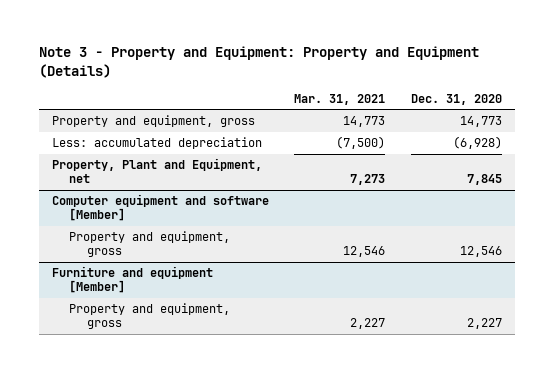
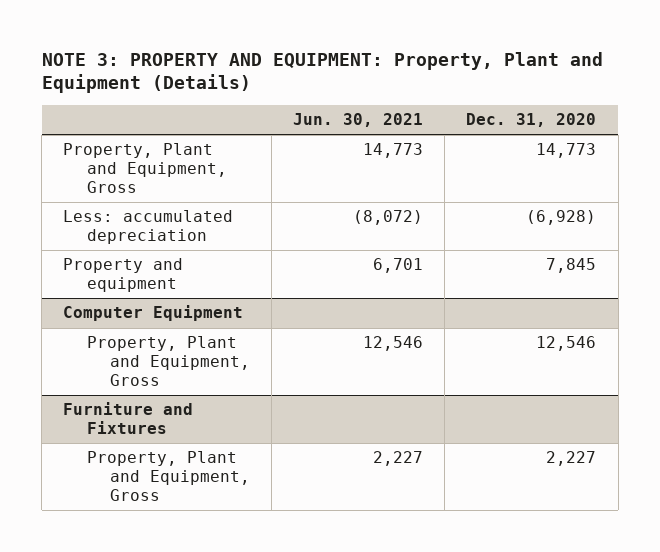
[38,46,479,78] Note 3 - Property and Equipment: Property and Equipment (Details) -> [41,51,603,94] NOTE 3: PROPERTY AND EQUIPMENT: Property, Plant and Equipment (Details)
[294,93,386,105] Mar. 31, 2021 -> none
none -> [292,113,423,128] Jun. 30, 2021
[51,115,255,128] Property and equipment, gross -> [63,143,227,194] Property, Plant and Equipment, Gross
[51,194,269,222] Computer equipment and software [Member] -> none
[51,158,262,184] Property, Plant and Equipment, net -> [63,258,184,293] Property and equipment
none -> [63,305,244,322] Computer Equipment
[69,231,231,258] Property and equipment, gross -> [86,336,250,387] Property, Plant and Equipment, Gross
[51,266,213,294] Furniture and equipment [Member] -> [63,402,194,435] Furniture and Fixtures
[69,303,231,330] Property and equipment, gross -> [86,451,250,502] Property, Plant and Equipment, Gross

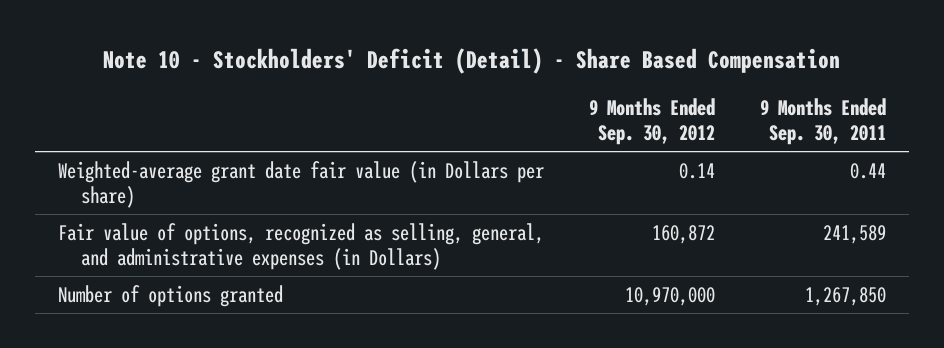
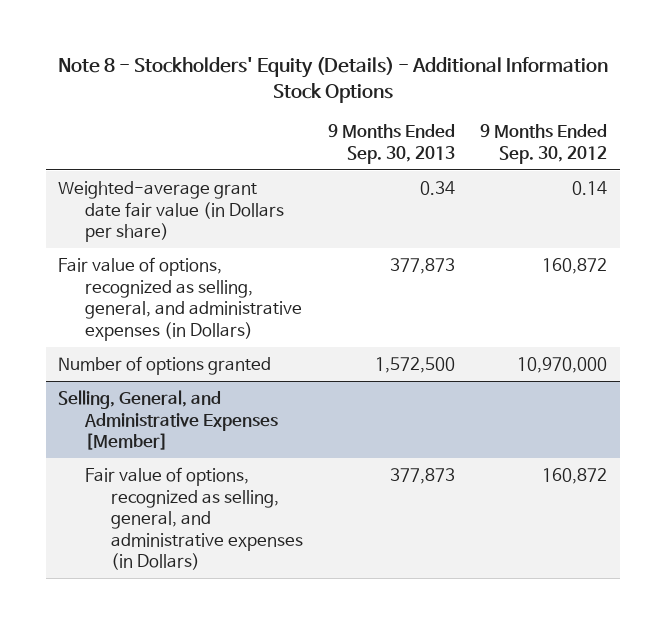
[102,47,840,74] Note 10 - Stockholders' Deficit (Detail) - Share Based Compensation -> [57,56,608,103] Note 8 - Stockholders' Equity (Details) - Additional Information Stock Options
[760,97,887,145] 9 Months Ended Sep. 30, 2011 -> none
none -> [328,124,456,164] 9 Months Ended Sep. 30, 2013
none -> [58,390,278,451] Selling, General, and Administrative Expenses [Member]
none -> [84,467,303,571] Fair value of options, recognized as selling, general, and administrative expenses (in Dollars)

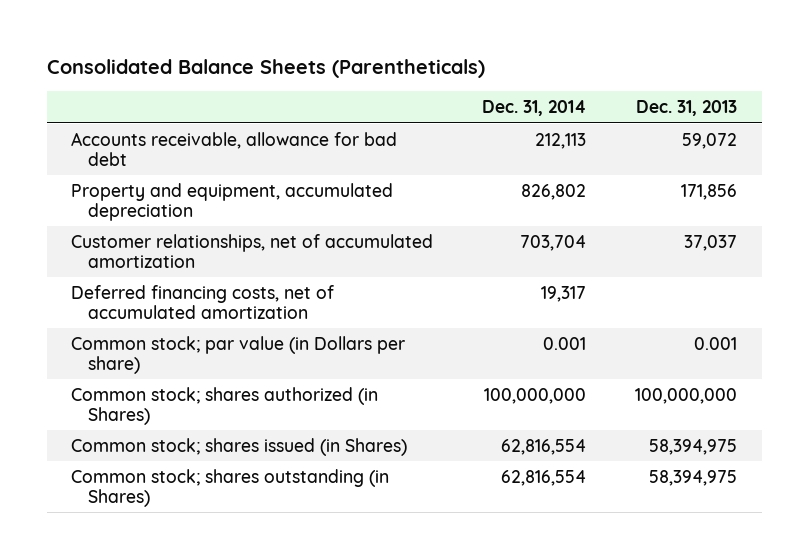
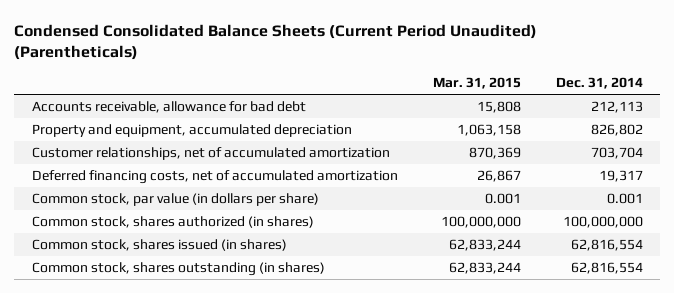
[46,58,485,78] Consolidated Balance Sheets (Parentheticals) -> [14,23,538,61] Condensed Consolidated Balance Sheets (Current Period Unaudited) (Parentheticals)
[636,100,738,117] Dec. 31, 2013 -> none
none -> [432,77,521,90] Mar. 31, 2015
[71,335,406,374] Common stock; par value (in Dollars per share) -> [31,193,319,207] Common stock, par value (in dollars per share)
[71,386,379,425] Common stock; shares authorized (in Shares) -> [31,216,314,229] Common stock, shares authorized (in shares)
[71,437,408,456] Common stock; shares issued (in Shares) -> [31,239,287,252] Common stock, shares issued (in shares)
[71,468,390,507] Common stock; shares outstanding (in Shares) -> [31,262,325,277] Common stock, shares outstanding (in shares)

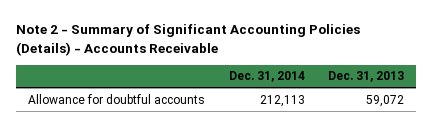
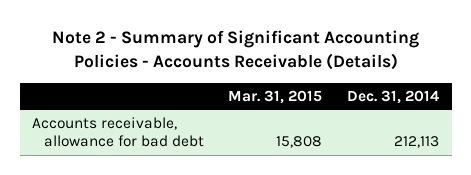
[15,24,360,56] Note 2 - Summary of Significant Accounting Policies (Details) - Accounts Receivable -> [51,30,419,71] Note 2 - Summary of Significant Accounting Policies - Accounts Receivable (Details)
[328,71,405,83] Dec. 31, 2013 -> none
none -> [228,89,323,104] Mar. 31, 2015
[27,93,205,104] Allowance for doubtful accounts -> [32,117,204,148] Accounts receivable, allowance for bad debt

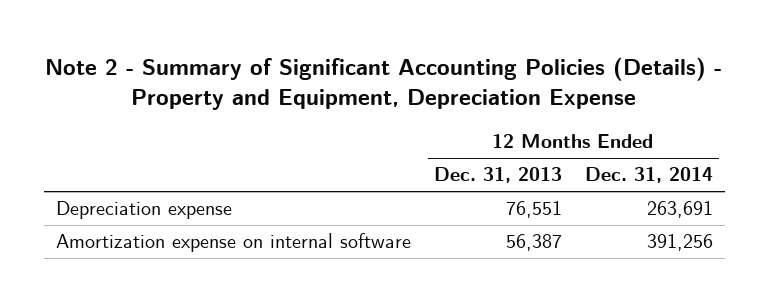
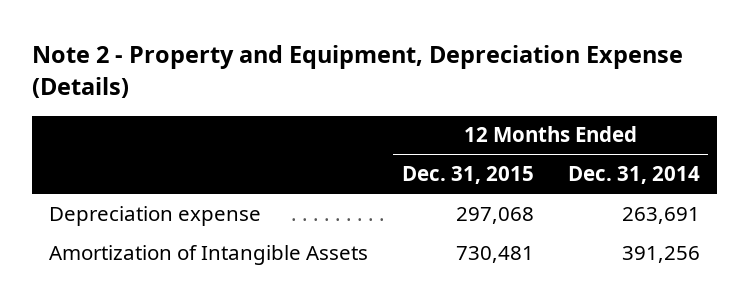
[45,56,723,111] Note 2 - Summary of Significant Accounting Policies (Details) - Property and Equipment, Depreciation Expense -> [31,45,683,99] Note 2 - Property and Equipment, Depreciation Expense (Details)
[433,167,562,184] Dec. 31, 2013 -> none
none -> [401,166,534,185] Dec. 31, 2015
[55,233,411,253] Amortization expense on internal software -> [48,244,368,265] Amortization of Intangible Assets

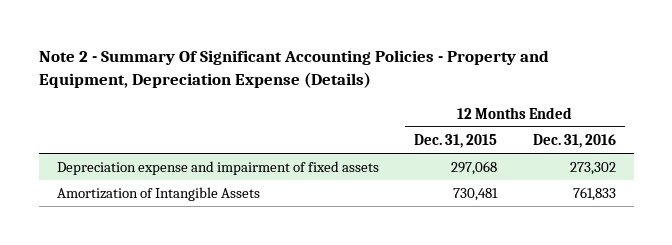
[31,45,683,99] Note 2 - Property and Equipment, Depreciation Expense (Details) -> [38,50,549,89] Note 2 - Summary Of Significant Accounting Policies - Property and Equipment, Depreciation Expense (Details)
[567,166,700,185] Dec. 31, 2014 -> none
none -> [532,134,616,149] Dec. 31, 2016
[48,205,261,226] Depreciation expense -> [56,161,379,176] Depreciation expense and impairment of fixed assets

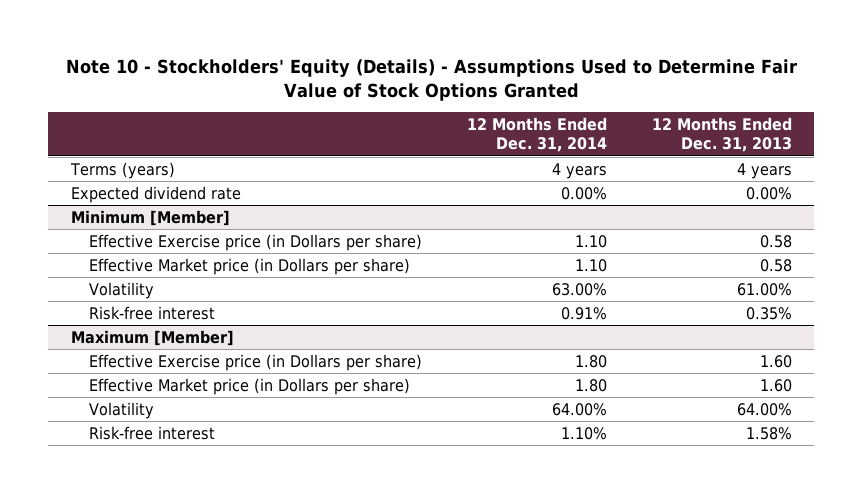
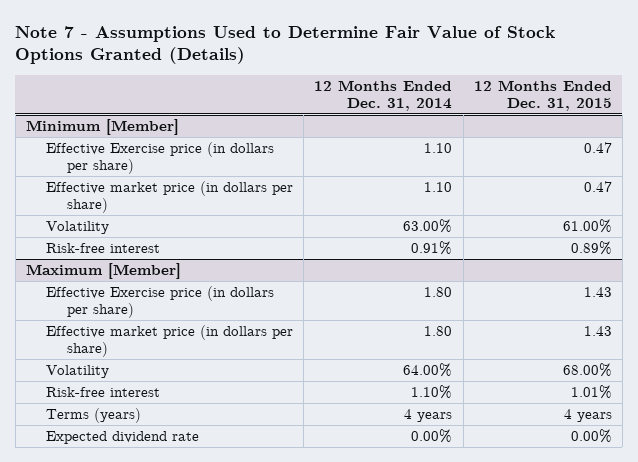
[66,58,798,101] Note 10 - Stockholders' Equity (Details) - Assumptions Used to Determine Fair Value of Stock Options Granted -> [15,25,556,65] Note 7 - Assumptions Used to Determine Fair Value of Stock Options Granted (Details)
[651,117,792,153] 12 Months Ended Dec. 31, 2013 -> none
none -> [473,79,612,112] 12 Months Ended Dec. 31, 2015
[69,161,175,179] Terms (years) -> none
[70,185,241,203] Expected dividend rate -> none
[88,233,422,251] Effective Exercise price (in Dollars per share) -> [46,141,275,175] Effective Exercise price (in dollars per share)
[88,257,410,275] Effective Market price (in Dollars per share) -> [46,180,294,214] Effective market price (in dollars per share)
[88,353,422,371] Effective Exercise price (in Dollars per share) -> [46,285,275,319] Effective Exercise price (in dollars per share)
[88,377,410,395] Effective Market price (in Dollars per share) -> [46,324,294,358] Effective market price (in dollars per share)
none -> [46,407,142,423] Terms (years)
none -> [46,430,200,444] Expected dividend rate

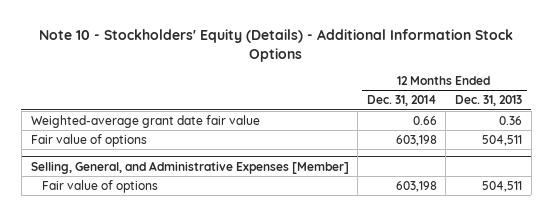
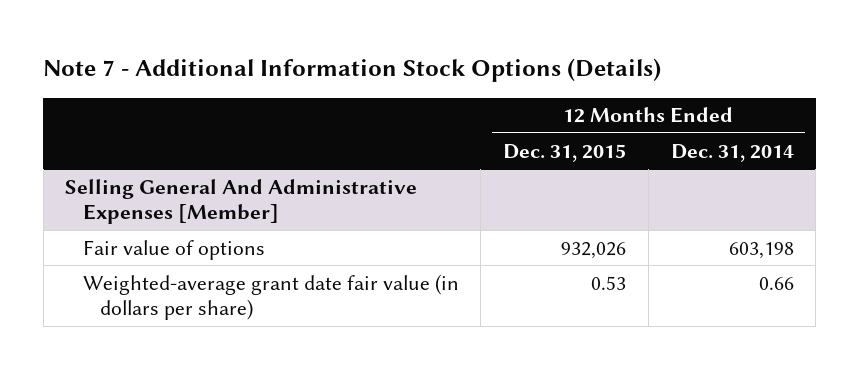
[39,29,514,63] Note 10 - Stockholders' Equity (Details) - Additional Information Stock Options -> [43,58,662,83] Note 7 - Additional Information Stock Options (Details)
[454,95,522,107] Dec. 31, 2013 -> none
none -> [503,143,627,162] Dec. 31, 2015
[30,114,260,128] Weighted-average grant date fair value -> none
[30,133,147,147] Fair value of options -> none
[30,160,349,174] Selling, General, and Administrative Expenses [Member] -> [65,178,418,224] Selling General And Administrative Expenses [Member]
none -> [82,273,459,320] Weighted-average grant date fair value (in dollars per share)

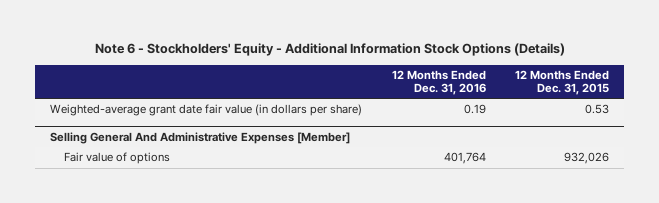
[43,58,662,83] Note 7 - Additional Information Stock Options (Details) -> [94,43,565,57] Note 6 - Stockholders' Equity - Additional Information Stock Options (Details)
[670,143,794,162] Dec. 31, 2014 -> none
none -> [391,69,486,96] 12 Months Ended Dec. 31, 2016
none -> [50,104,363,117] Weighted-average grant date fair value (in dollars per share)
[82,273,459,320] Weighted-average grant date fair value (in dollars per share) -> none

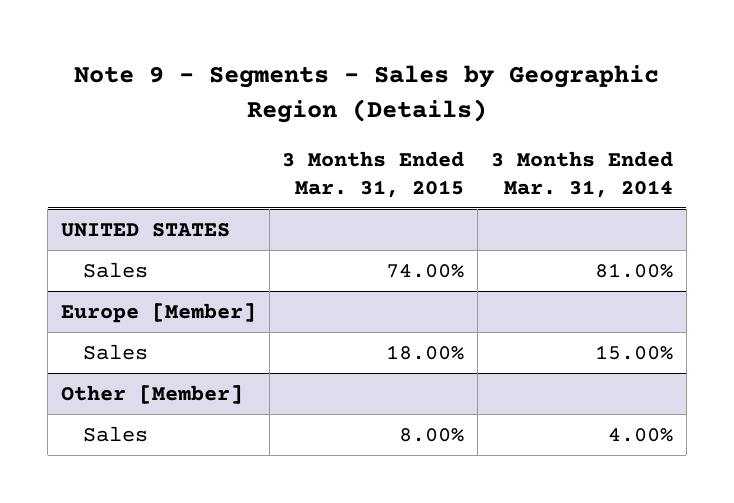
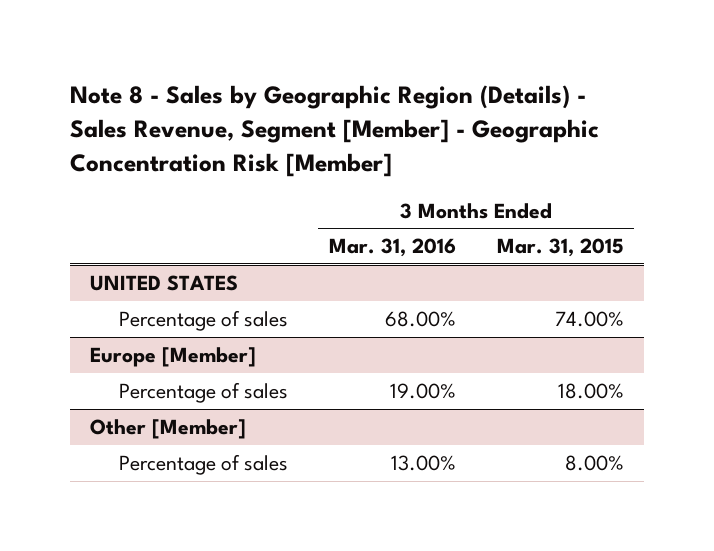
[73,65,659,123] Note 9 - Segments - Sales by Geographic Region (Details) -> [69,85,599,177] Note 8 - Sales by Geographic Region (Details) - Sales Revenue, Segment [Member] - Geographic Concentration Risk [Member]
[490,150,673,198] 3 Months Ended Mar. 31, 2014 -> none
none -> [328,238,456,258] Mar. 31, 2016
[82,261,148,278] Sales -> [118,309,288,331] Percentage of sales
[82,343,148,360] Sales -> [118,381,288,403] Percentage of sales
[82,425,148,442] Sales -> [118,453,288,475] Percentage of sales

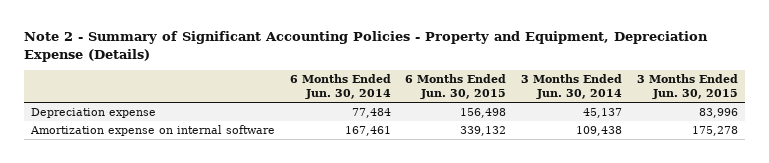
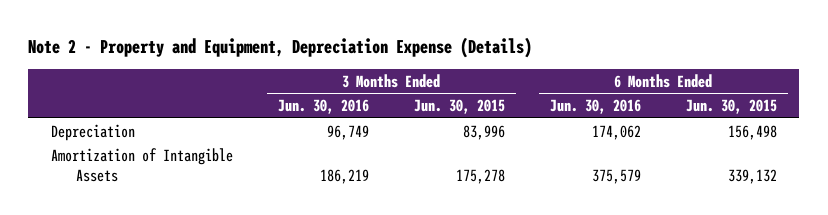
[23,31,708,62] Note 2 - Summary of Significant Accounting Policies - Property and Equipment, Depreciation Expense (Details) -> [28,37,533,59] Note 2 - Property and Equipment, Depreciation Expense (Details)
[289,74,391,100] 6 Months Ended Jun. 30, 2014 -> none
[521,74,623,100] 3 Months Ended Jun. 30, 2014 -> none
none -> [277,99,369,115] Jun. 30, 2016
none -> [549,99,641,115] Jun. 30, 2016
[31,108,157,119] Depreciation expense -> [50,123,135,141] Depreciation
[30,125,276,137] Amortization expense on internal software -> [50,147,233,182] Amortization of Intangible Assets

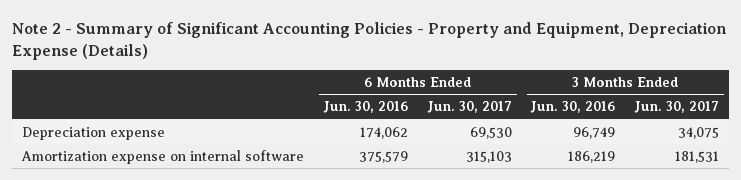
[28,37,533,59] Note 2 - Property and Equipment, Depreciation Expense (Details) -> [12,22,728,61] Note 2 - Summary of Significant Accounting Policies - Property and Equipment, Depreciation Expense (Details)
[413,99,505,115] Jun. 30, 2015 -> none
[685,99,777,115] Jun. 30, 2015 -> none
none -> [426,101,512,114] Jun. 30, 2017
none -> [634,101,720,114] Jun. 30, 2017
[50,123,135,141] Depreciation -> [22,126,166,140] Depreciation expense
[50,147,233,182] Amortization of Intangible Assets -> [21,149,305,164] Amortization expense on internal software

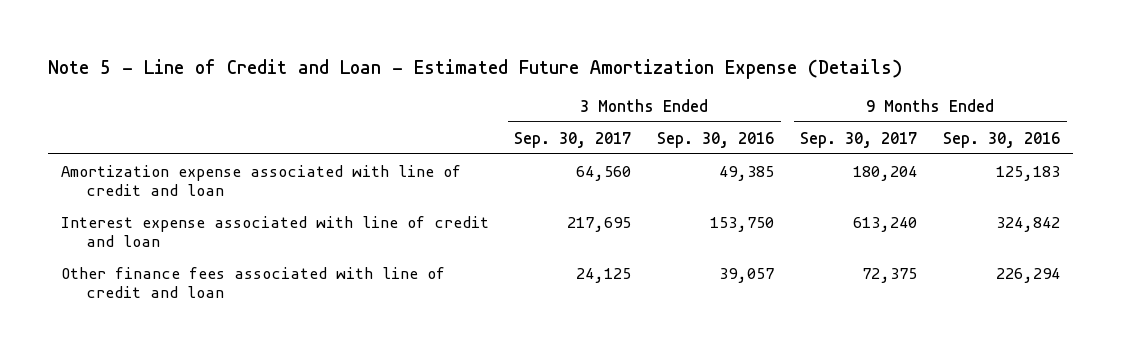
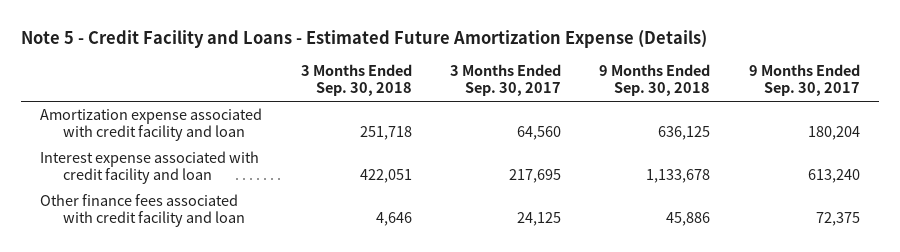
[47,58,902,79] Note 5 - Line of Credit and Loan - Estimated Future Amortization Expense (Details) -> [20,29,707,48] Note 5 - Credit Facility and Loans - Estimated Future Amortization Expense (Details)
[657,131,775,148] Sep. 30, 2016 -> none
[943,131,1061,148] Sep. 30, 2016 -> none
none -> [300,64,412,97] 3 Months Ended Sep. 30, 2018
none -> [599,64,711,97] 9 Months Ended Sep. 30, 2018
[60,164,461,197] Amortization expense associated with line of credit and loan -> [40,108,263,142] Amortization expense associated with credit facility and loan
[60,215,489,248] Interest expense associated with line of credit and loan -> [40,151,260,185] Interest expense associated with credit facility and loan
[60,266,445,299] Other finance fees associated with line of credit and loan -> [40,194,245,228] Other finance fees associated with credit facility and loan

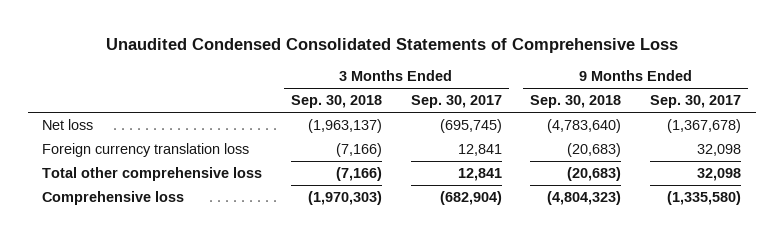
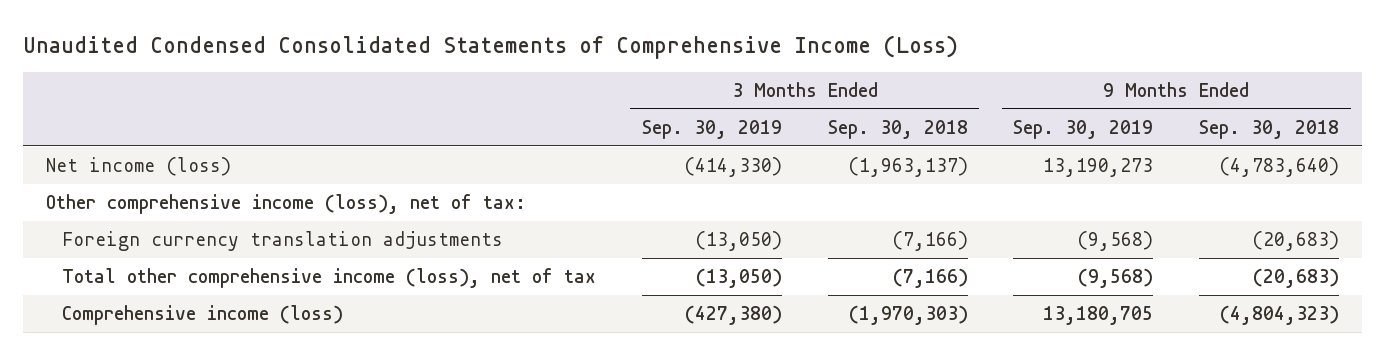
[105,38,678,54] Unaudited Condensed Consolidated Statements of Comprehensive Loss -> [23,35,959,60] Unaudited Condensed Consolidated Statements of Comprehensive Income (Loss)
[410,95,502,109] Sep. 30, 2017 -> none
[650,95,742,109] Sep. 30, 2017 -> none
none -> [641,119,782,139] Sep. 30, 2019
none -> [1013,119,1154,139] Sep. 30, 2019
[42,118,94,130] Net loss -> [46,156,232,176] Net income (loss)
none -> [46,193,527,214] Other comprehensive income (loss), net of tax:
[42,142,250,157] Foreign currency translation loss -> [61,230,503,251] Foreign currency translation adjustments
[42,166,263,181] Total other comprehensive loss -> [61,267,596,288] Total other comprehensive income (loss), net of tax
[42,190,185,205] Comprehensive loss -> [61,304,343,325] Comprehensive income (loss)

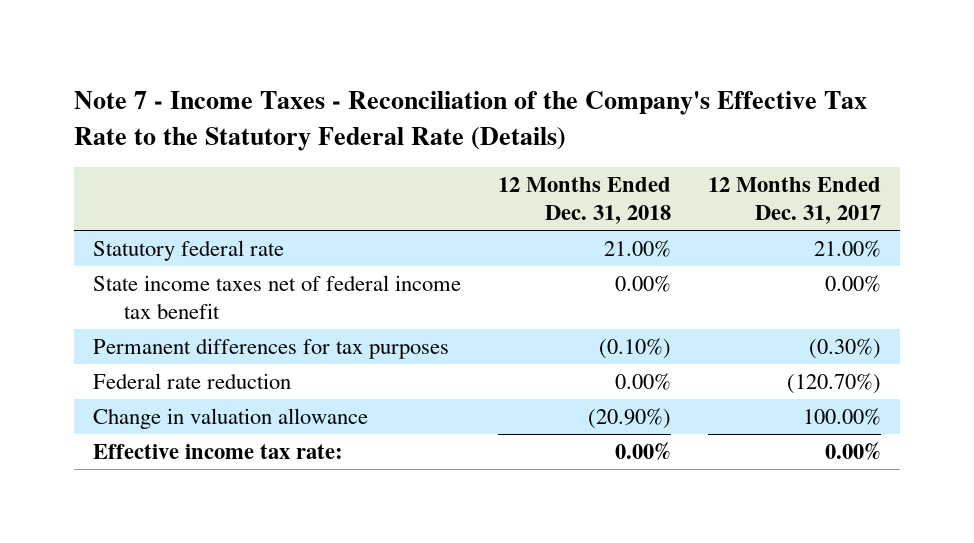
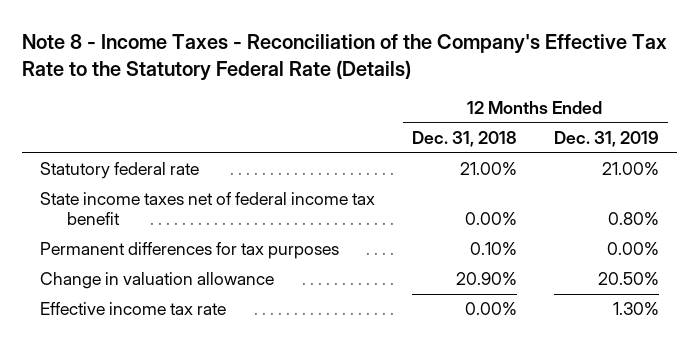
[74,91,868,151] Note 7 - Income Taxes - Reconciliation of the Company's Effective Tax Rate to the Statutory Federal Rate (Details) -> [21,33,667,81] Note 8 - Income Taxes - Reconciliation of the Company's Effective Tax Rate to the Statutory Federal Rate (Details)
[708,177,882,224] 12 Months Ended Dec. 31, 2017 -> none
none -> [553,131,659,148] Dec. 31, 2019
[92,373,291,390] Federal rate reduction -> none
[599,338,672,360] (0.10%) -> [469,242,517,256] 0.10%
[588,408,672,430] (20.90%) -> [455,272,517,286] 20.90%
[92,444,343,460] Effective income tax rate: -> [40,302,227,316] Effective income tax rate

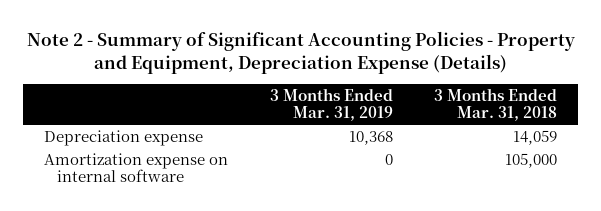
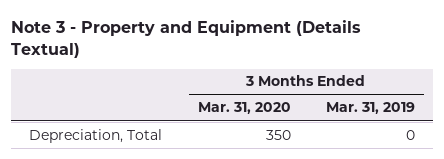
[26,31,575,74] Note 2 - Summary of Significant Accounting Policies - Property and Equipment, Depreciation Expense (Details) -> [11,20,362,58] Note 3 - Property and Equipment (Details Textual)
[434,87,558,122] 3 Months Ended Mar. 31, 2018 -> none
none -> [197,102,291,115] Mar. 31, 2020
[43,152,228,183] Amortization expense on internal software -> none
[43,129,203,146] Depreciation expense -> [29,128,163,143] Depreciation, Total
[348,130,393,145] 10,368 -> [405,129,415,140] 0

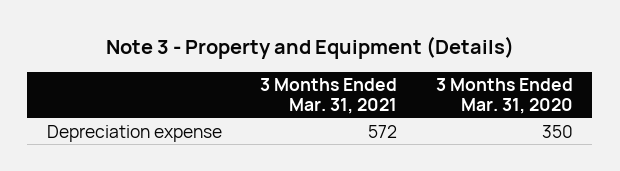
[11,20,362,58] Note 3 - Property and Equipment (Details Textual) -> [105,36,514,60] Note 3 - Property and Equipment (Details)
[325,102,415,115] Mar. 31, 2019 -> none
none -> [260,77,398,115] 3 Months Ended Mar. 31, 2021
[29,128,163,143] Depreciation, Total -> [46,124,222,142] Depreciation expense

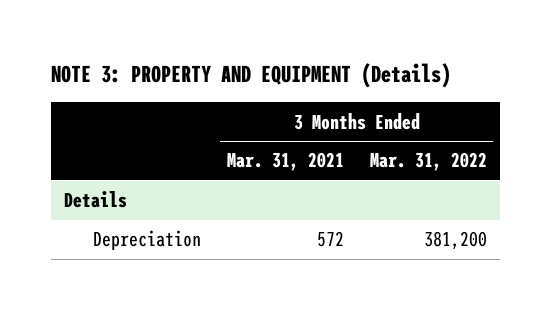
[105,36,514,60] Note 3 - Property and Equipment (Details) -> [50,63,451,89] NOTE 3: PROPERTY AND EQUIPMENT (Details)
[436,77,574,115] 3 Months Ended Mar. 31, 2020 -> none
none -> [369,152,487,172] Mar. 31, 2022
none -> [63,191,127,209] Details
[46,124,222,142] Depreciation expense -> [92,230,201,251] Depreciation

